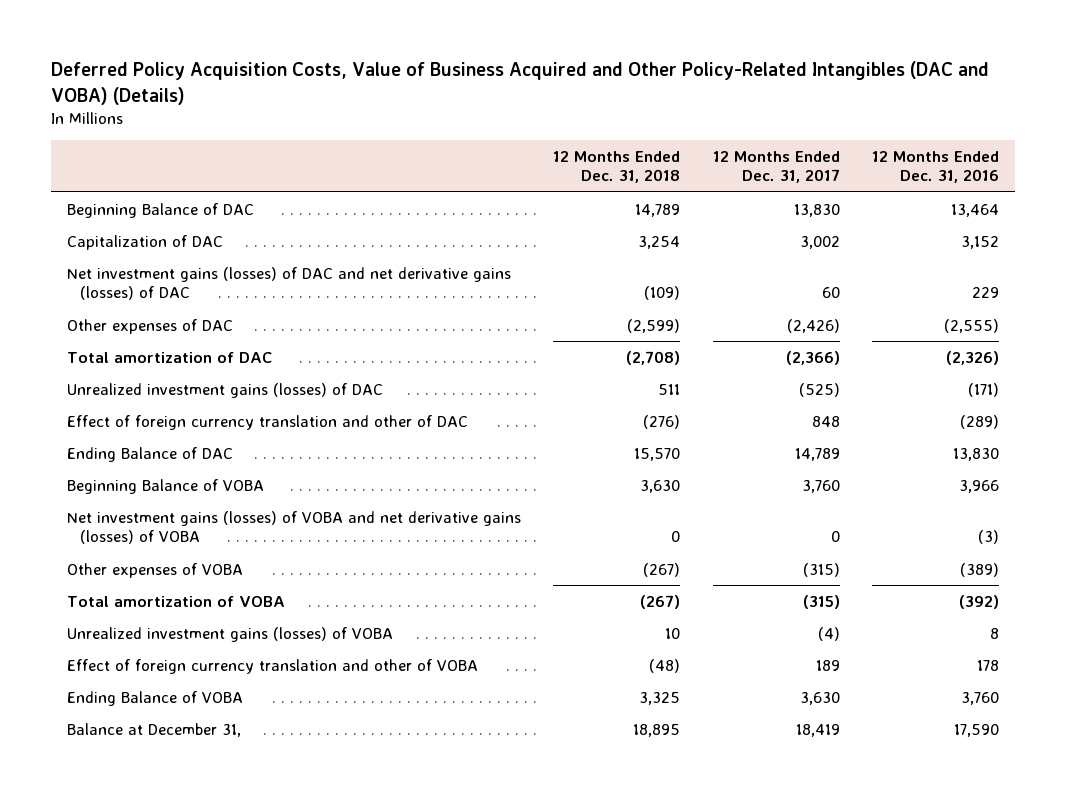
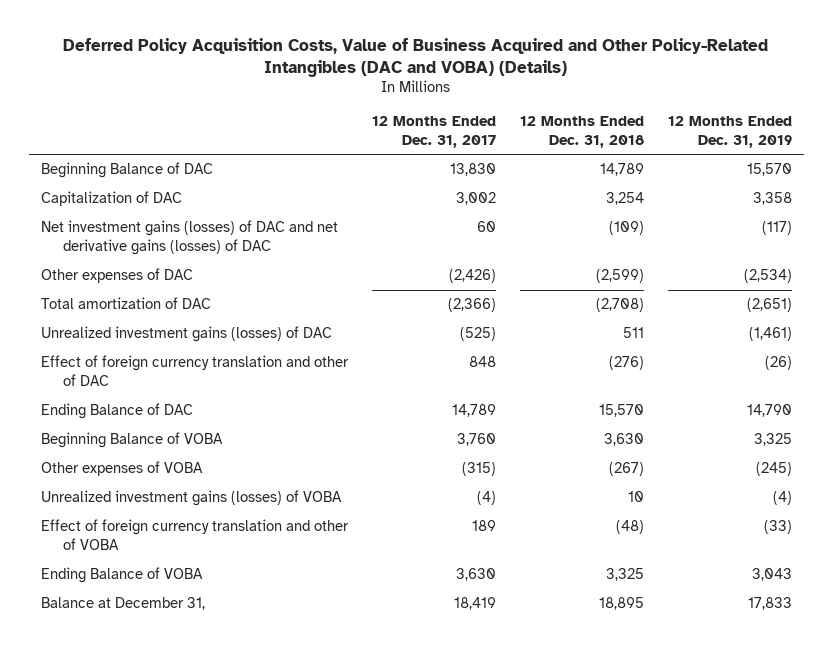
[872,150,1000,184] 12 Months Ended Dec. 31, 2016 -> none
none -> [667,116,792,148] 12 Months Ended Dec. 31, 2019
[66,510,521,545] Net investment gains (losses) of VOBA and net derivative gains (losses) of VOBA -> none
[66,595,285,607] Total amortization of VOBA -> none

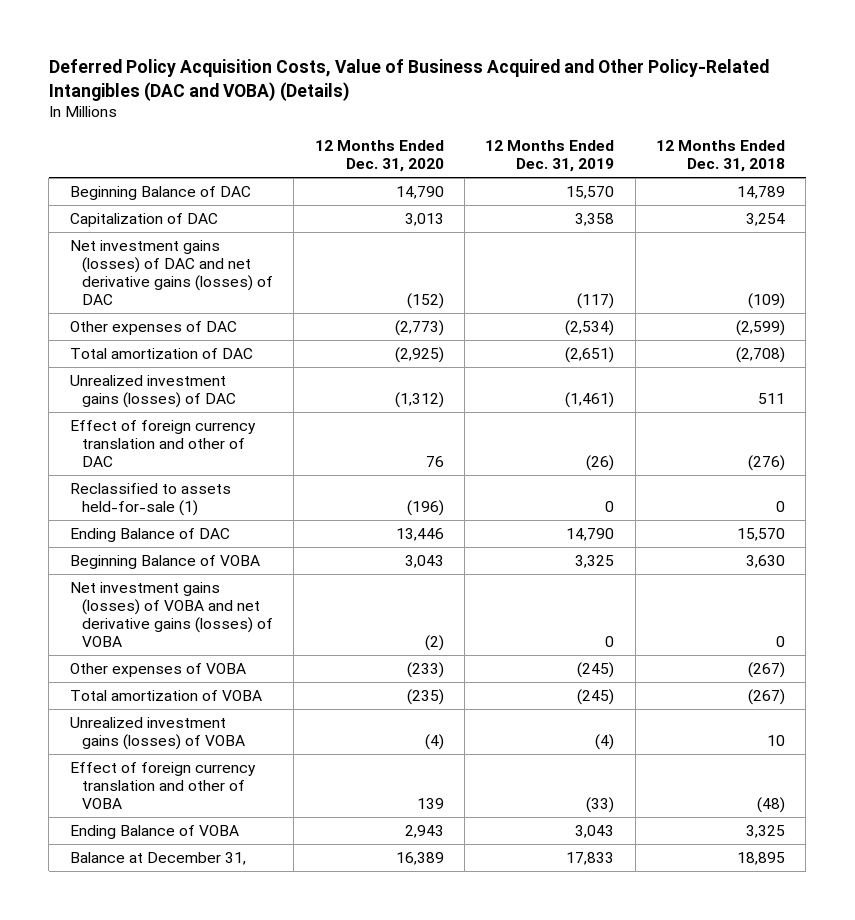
[371,116,496,148] 12 Months Ended Dec. 31, 2017 -> none
none -> [314,140,444,173] 12 Months Ended Dec. 31, 2020
none -> [69,482,231,516] Reclassified to assets held-for-sale (1)
none -> [69,581,273,648] Net investment gains (losses) of VOBA and net derivative gains (losses) of VOBA
none -> [69,689,262,701] Total amortization of VOBA

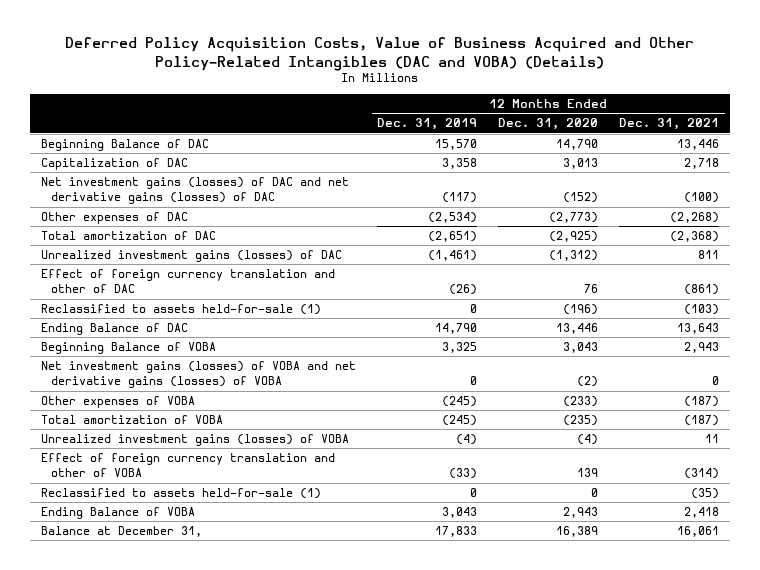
[655,140,785,173] 12 Months Ended Dec. 31, 2018 -> none
none -> [619,118,720,131] Dec. 31, 2021
none -> [40,488,321,500] Reclassified to assets held-for-sale (1)

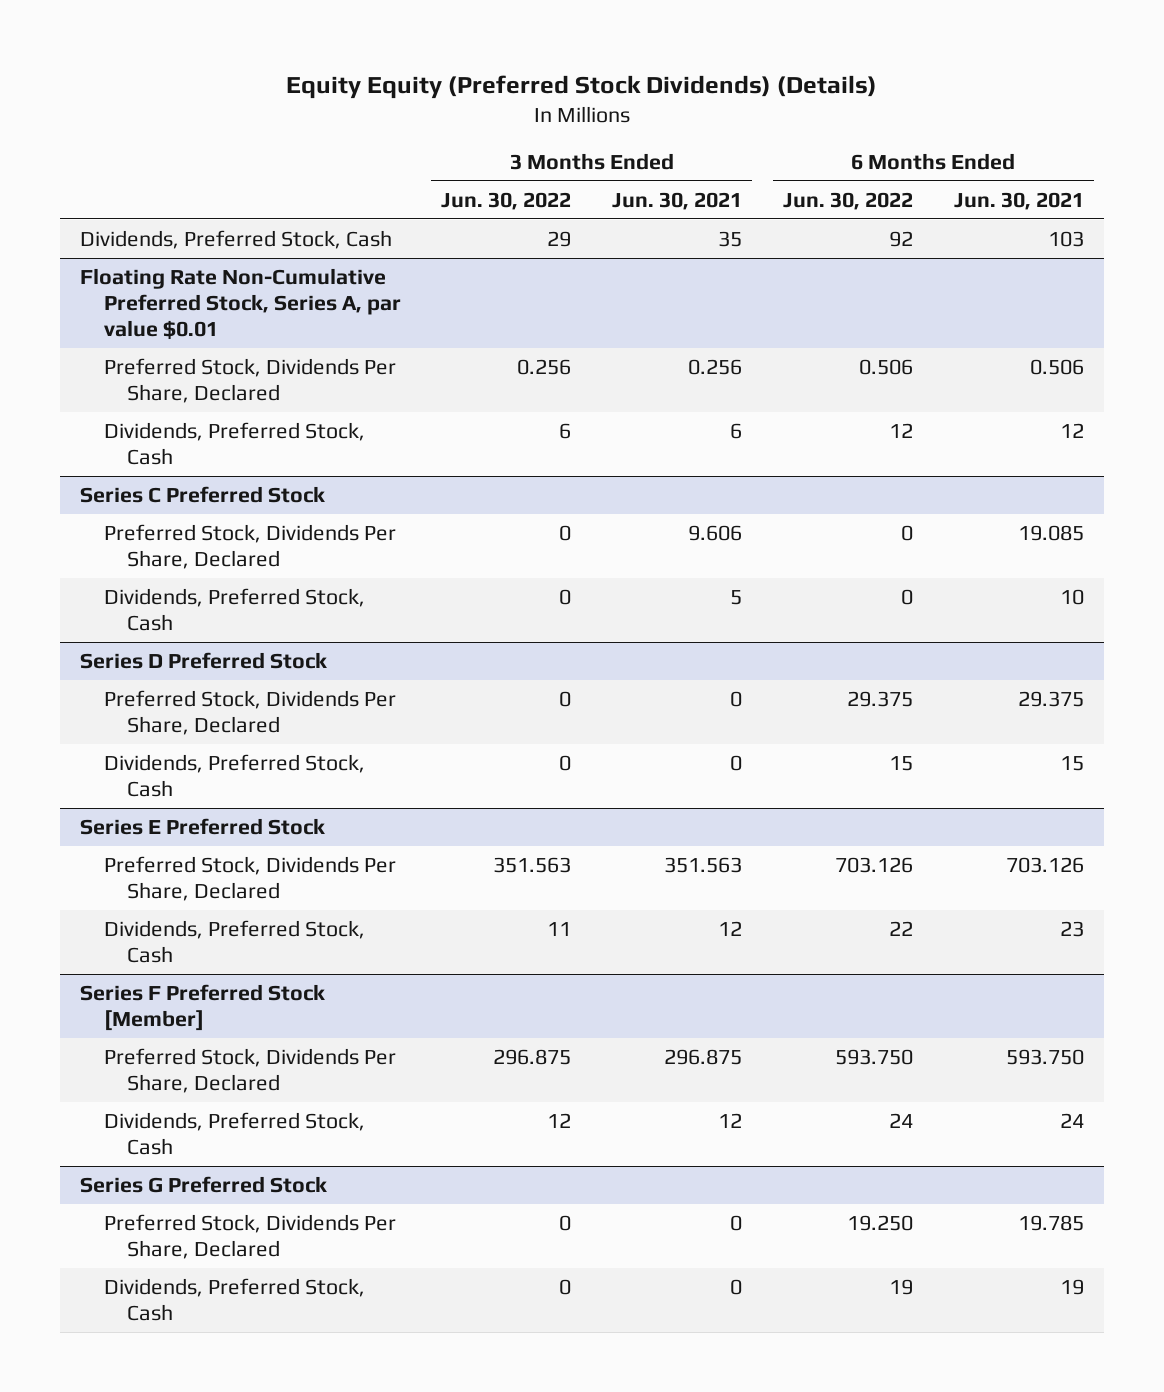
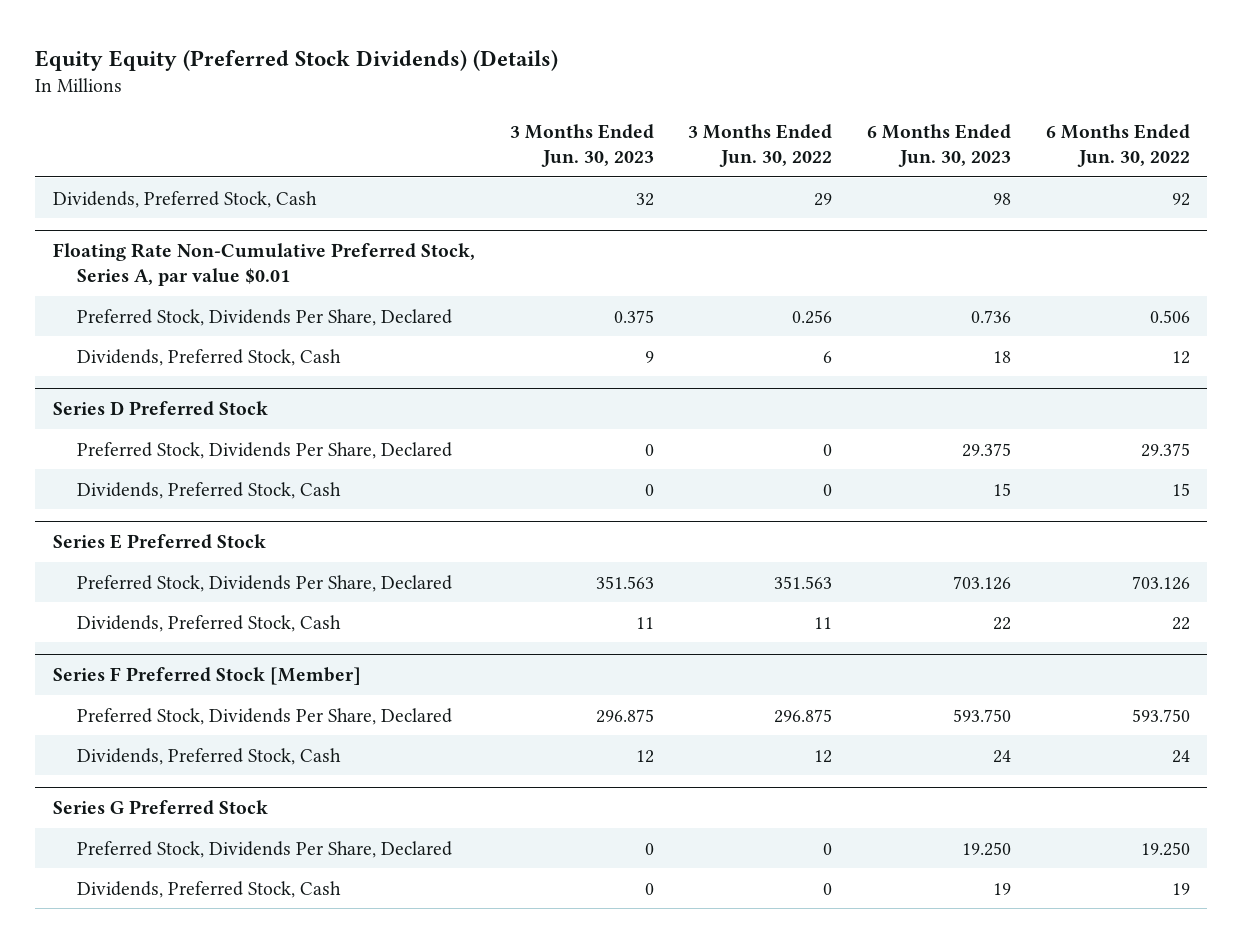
[612,191,743,210] Jun. 30, 2021 -> none
[953,191,1084,210] Jun. 30, 2021 -> none
none -> [509,123,654,168] 3 Months Ended Jun. 30, 2023
none -> [867,123,1012,168] 6 Months Ended Jun. 30, 2023
[79,485,325,503] Series C Preferred Stock -> none
[103,523,396,570] Preferred Stock, Dividends Per Share, Declared -> none
[103,587,365,632] Dividends, Preferred Stock, Cash -> none

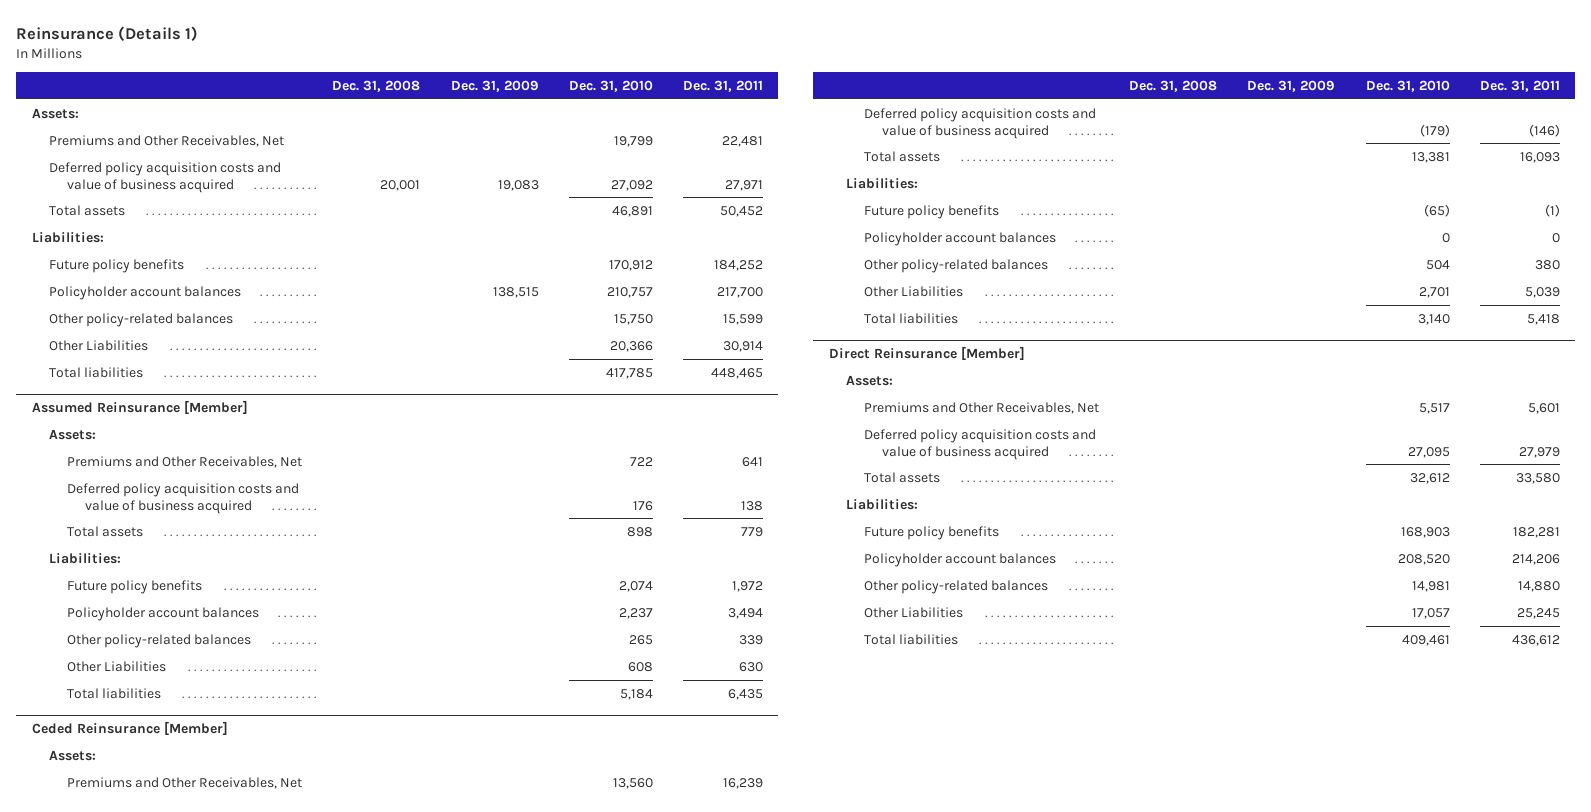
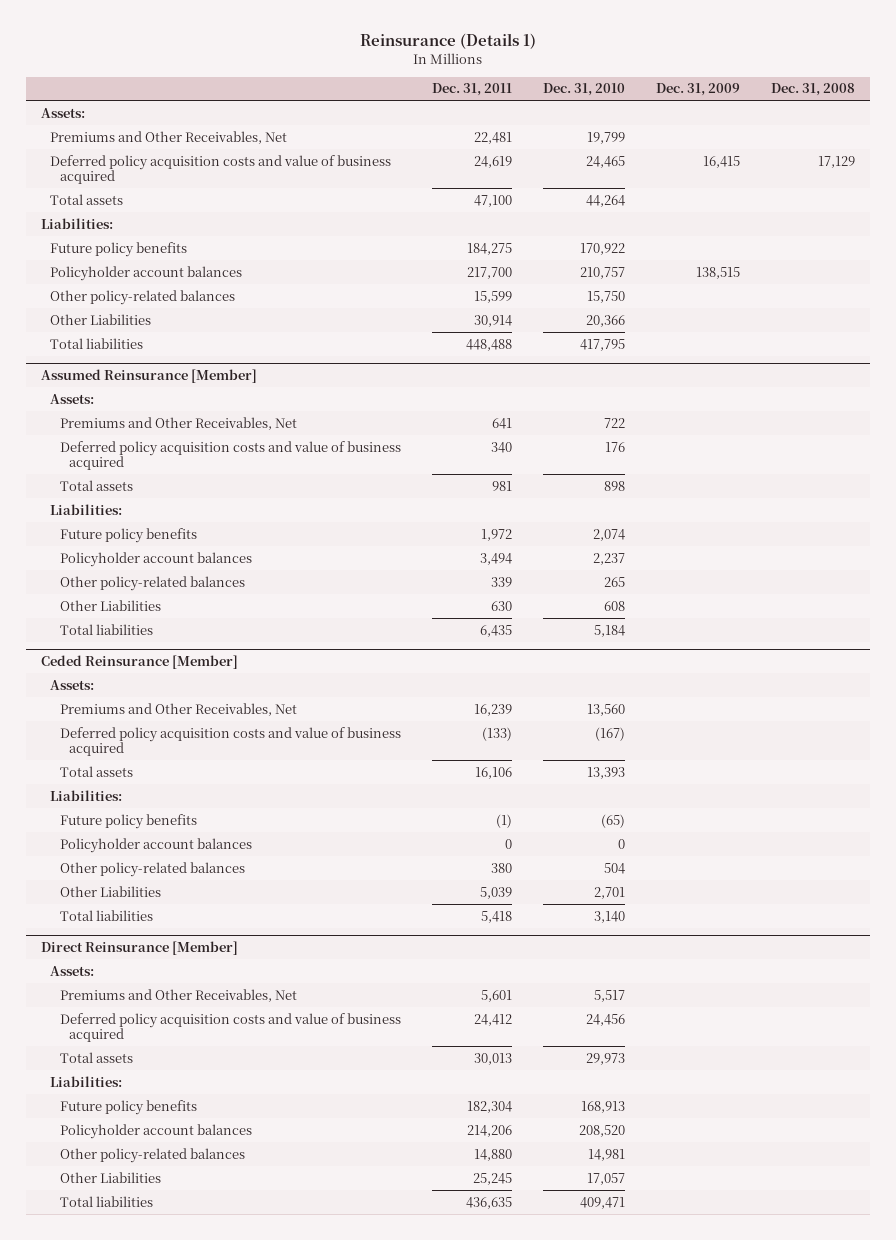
[380,179,421,191] 20,001 -> [817,155,855,168] 17,129
[497,179,539,191] 19,083 -> [702,155,740,168] 16,415
[610,179,653,191] 27,092 -> [585,155,625,168] 24,465
[724,179,763,191] 27,971 -> [473,155,512,168] 24,619
[611,205,653,217] 46,891 -> [585,194,625,207] 44,264
[719,205,763,217] 50,452 -> [473,194,512,207] 47,100
[608,259,653,271] 170,912 -> [579,242,625,255] 170,922
[713,259,763,271] 184,252 -> [466,242,512,255] 184,275
[605,367,653,379] 417,785 -> [579,338,625,351] 417,795
[710,367,763,379] 448,465 -> [465,338,512,351] 448,488
[740,500,763,511] 138 -> [490,441,512,453] 340
[740,526,763,537] 779 -> [491,480,512,491] 981
[1419,123,1450,137] (179) -> [594,726,625,741] (167)
[1528,123,1560,137] (146) -> [481,726,512,741] (133)
[1411,151,1450,163] 13,381 -> [586,766,625,779] 13,393
[1519,151,1560,163] 16,093 -> [474,766,512,779] 16,106
[1407,446,1450,458] 27,095 -> [585,1013,625,1026] 24,456
[1518,446,1560,458] 27,979 -> [473,1013,512,1026] 24,412
[1409,472,1450,484] 32,612 -> [585,1052,625,1065] 29,973
[1515,472,1560,484] 33,580 -> [473,1052,512,1065] 30,013
[1400,526,1450,538] 168,903 -> [580,1100,625,1113] 168,913
[1512,526,1560,538] 182,281 -> [466,1100,512,1113] 182,304
[1401,634,1450,646] 409,461 -> [579,1196,625,1209] 409,471
[1511,634,1560,646] 436,612 -> [465,1196,512,1209] 436,635

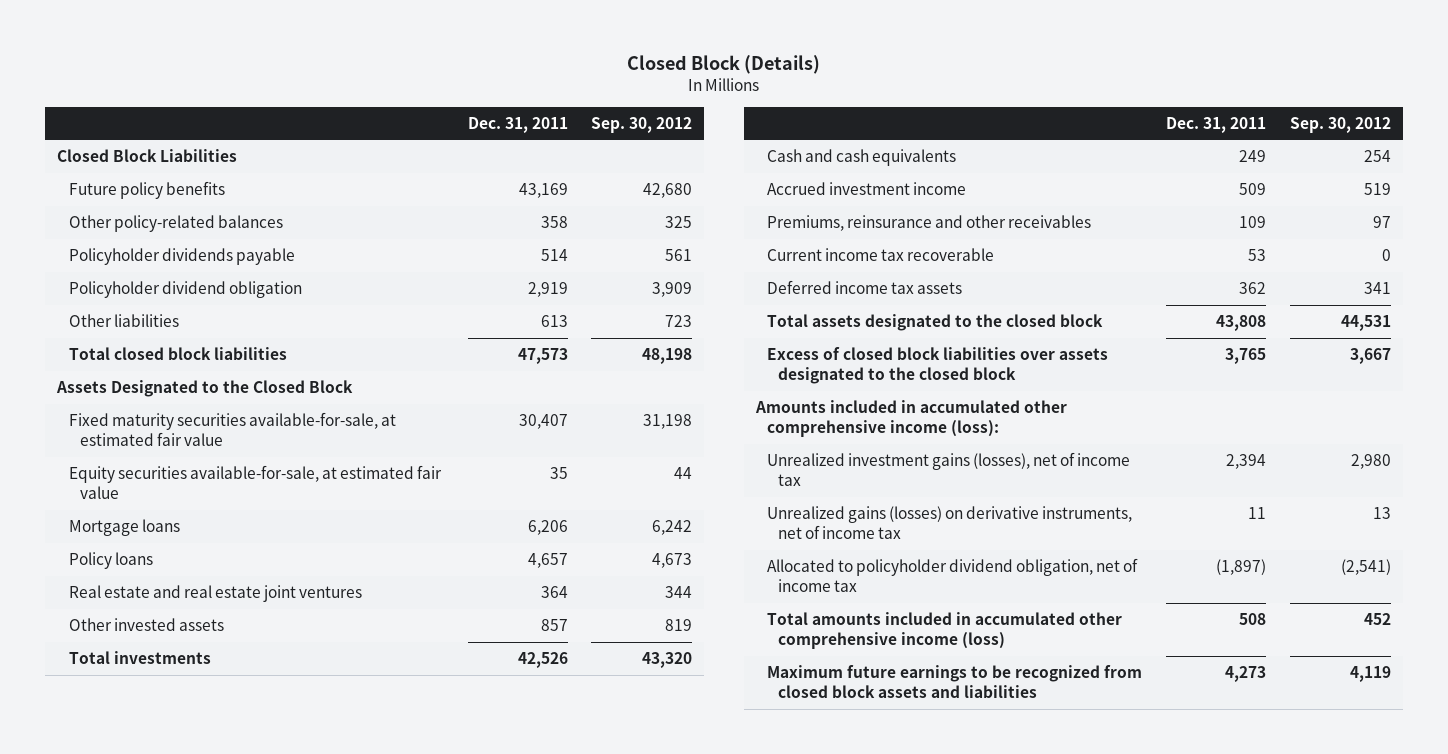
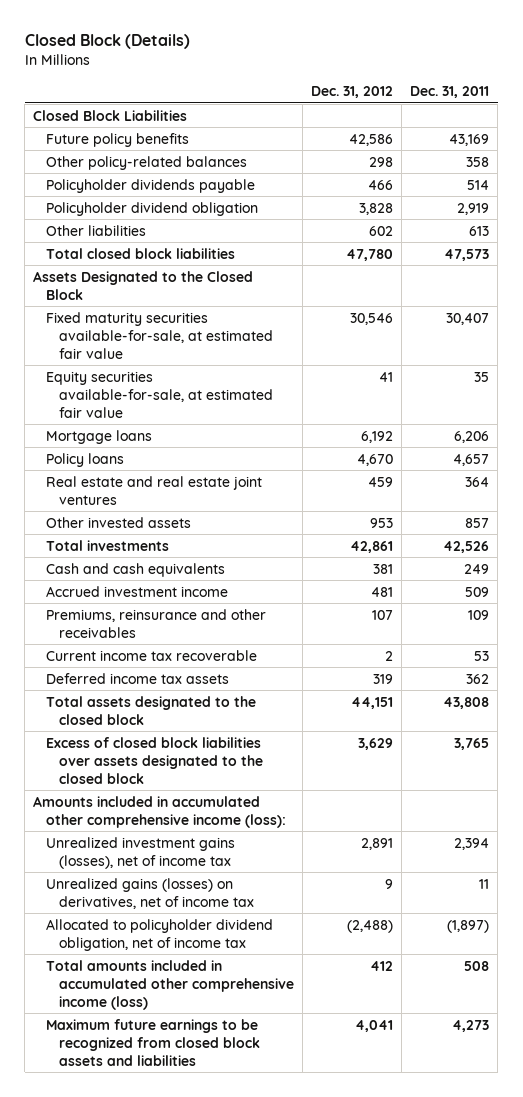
[591,116,693,133] Sep. 30, 2012 -> none
none -> [311,85,394,98] Dec. 31, 2012
[766,506,1132,540] Unrealized gains (losses) on derivative instruments, net of income tax -> [46,877,254,909] Unrealized gains (losses) on derivatives, net of income tax

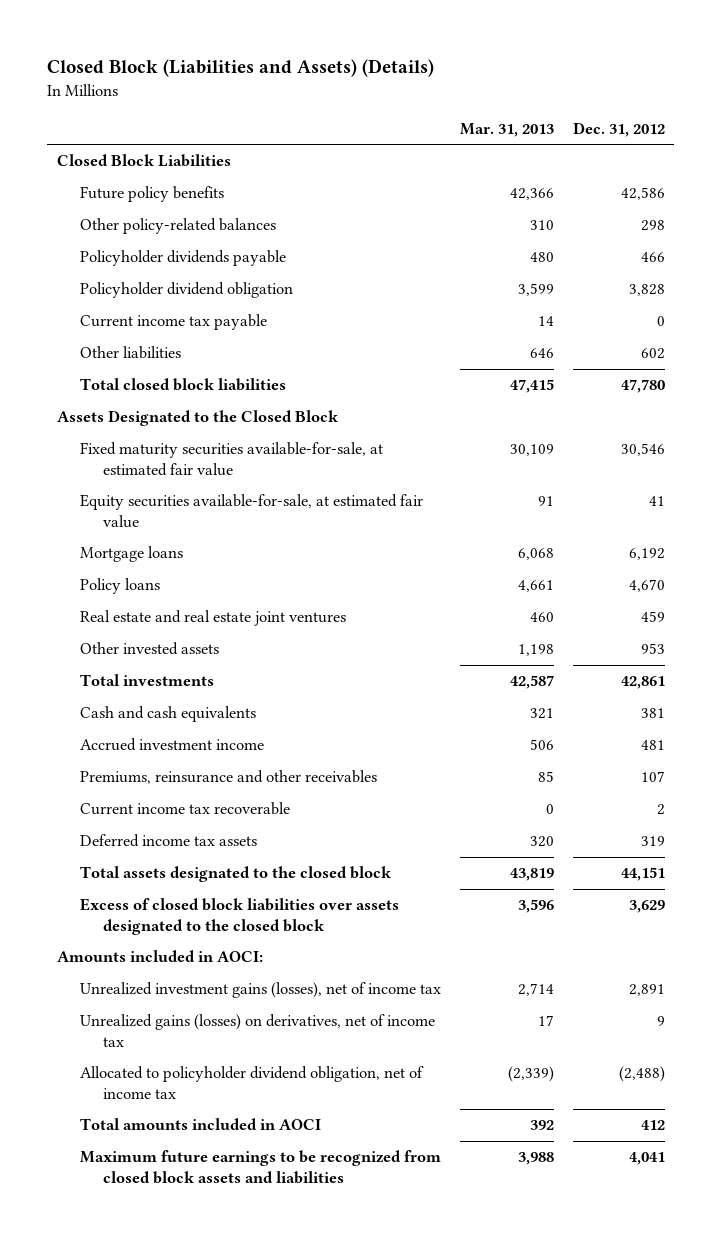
[24,34,190,50] Closed Block (Details) -> [47,59,435,78] Closed Block (Liabilities and Assets) (Details)
[410,85,490,98] Dec. 31, 2011 -> none
none -> [459,122,554,137] Mar. 31, 2013
none -> [79,314,267,331] Current income tax payable
[33,795,287,828] Amounts included in accumulated other comprehensive income (loss): -> [56,950,263,963] Amounts included in AOCI:
[46,959,294,1010] Total amounts included in accumulated other comprehensive income (loss) -> [79,1118,321,1131] Total amounts included in AOCI

